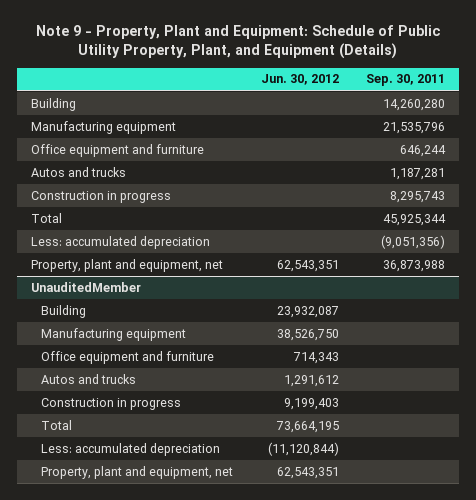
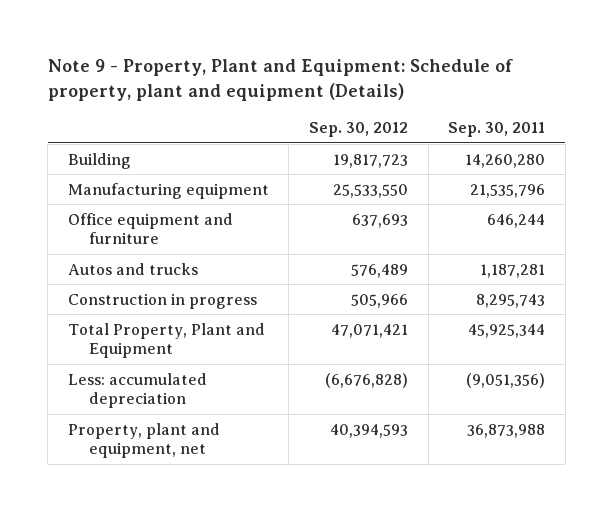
[35,25,440,60] Note 9 - Property, Plant and Equipment: Schedule of Public Utility Property, Plant, and Equipment (Details) -> [47,59,513,101] Note 9 - Property, Plant and Equipment: Schedule of property, plant and equipment (Details)
[260,74,339,86] Jun. 30, 2012 -> none
none -> [308,122,408,138] Sep. 30, 2012
[30,212,62,223] Total -> [67,322,265,359] Total Property, Plant and Equipment
[30,281,141,292] UnauditedMember -> none
[41,304,87,318] Building -> none
[41,327,187,341] Manufacturing equipment -> none
[41,350,215,364] Office equipment and furniture -> none
[41,373,137,384] Autos and trucks -> none
[41,397,182,410] Construction in progress -> none
[41,419,73,430] Total -> none
[41,442,221,456] Less: accumulated depreciation -> none
[41,465,234,479] Property, plant and equipment, net -> none

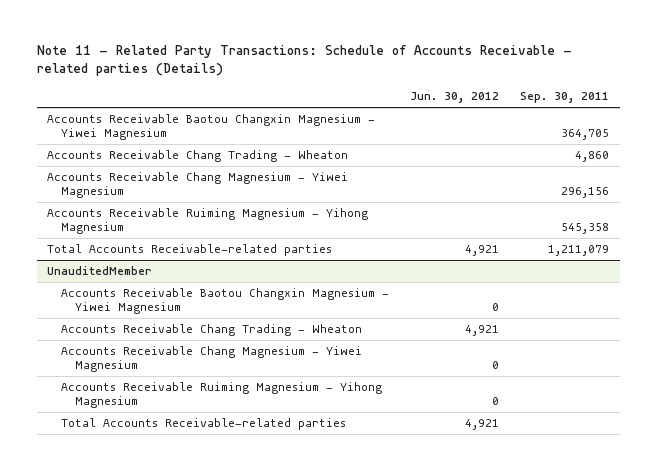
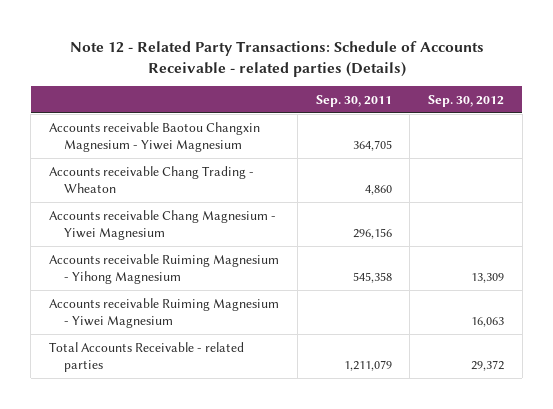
[36,44,572,77] Note 11 - Related Party Transactions: Schedule of Accounts Receivable - related parties (Details) -> [69,40,484,77] Note 12 - Related Party Transactions: Schedule of Accounts Receivable - related parties (Details)
[410,92,500,104] Jun. 30, 2012 -> none
none -> [428,94,505,107] Sep. 30, 2012
[47,266,153,276] UnauditedMember -> none
[61,288,390,314] Accounts Receivable Baotou Changxin Magnesium - Yiwei Magnesium -> none
[61,324,363,337] Accounts Receivable Chang Trading - Wheaton -> none
[61,346,363,372] Accounts Receivable Chang Magnesium - Yiwei Magnesium -> none
[61,382,383,408] Accounts Receivable Ruiming Magnesium - Yihong Magnesium -> none
[61,418,347,431] Total Accounts Receivable-related parties -> none
[47,114,376,140] Accounts Receivable Baotou Changxin Magnesium - Yiwei Magnesium -> [49,121,261,152] Accounts receivable Baotou Changxin Magnesium - Yiwei Magnesium
[47,150,349,163] Accounts Receivable Chang Trading - Wheaton -> [49,165,255,193] Accounts receivable Chang Trading - Wheaton
[47,172,349,198] Accounts Receivable Chang Magnesium - Yiwei Magnesium -> [49,209,277,240] Accounts receivable Chang Magnesium - Yiwei Magnesium
[47,208,369,234] Accounts Receivable Ruiming Magnesium - Yihong Magnesium -> [49,253,280,284] Accounts receivable Ruiming Magnesium - Yihong Magnesium
none -> [49,297,280,328] Accounts receivable Ruiming Magnesium - Yiwei Magnesium
[47,244,333,257] Total Accounts Receivable-related parties -> [49,341,245,372] Total Accounts Receivable - related parties

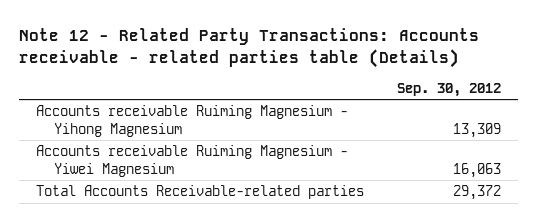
[69,40,484,77] Note 12 - Related Party Transactions: Schedule of Accounts Receivable - related parties (Details) -> [19,27,480,68] Note 12 - Related Party Transactions: Accounts receivable - related parties table (Details)
[315,94,392,107] Sep. 30, 2011 -> none
[49,121,261,152] Accounts receivable Baotou Changxin Magnesium - Yiwei Magnesium -> none
[49,165,255,193] Accounts receivable Chang Trading - Wheaton -> none
[49,209,277,240] Accounts receivable Chang Magnesium - Yiwei Magnesium -> none
[49,341,245,372] Total Accounts Receivable - related parties -> [35,185,364,200] Total Accounts Receivable-related parties

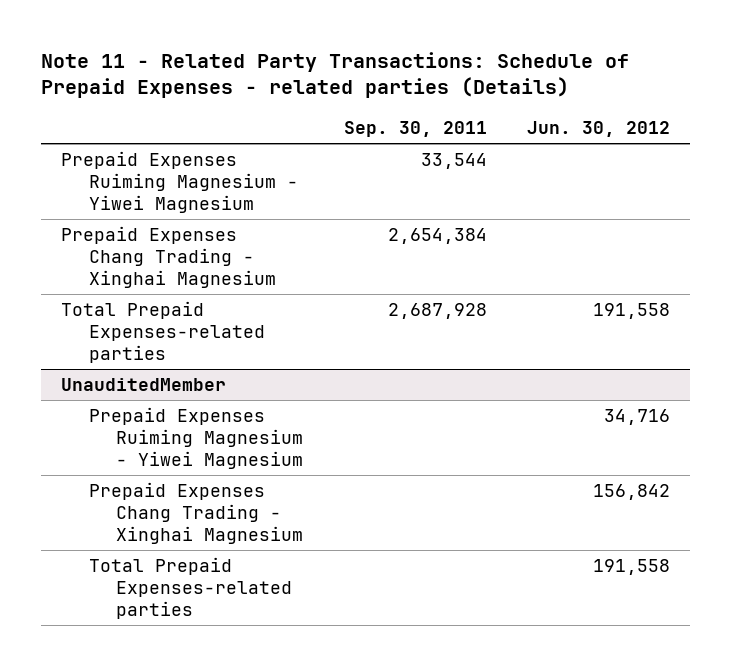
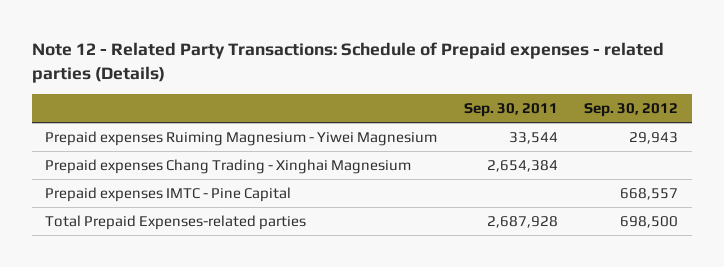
[40,51,629,99] Note 11 - Related Party Transactions: Schedule of Prepaid Expenses - related parties (Details) -> [32,42,665,83] Note 12 - Related Party Transactions: Schedule of Prepaid expenses - related parties (Details)
[527,120,671,137] Jun. 30, 2012 -> none
none -> [584,102,679,117] Sep. 30, 2012
[60,151,298,213] Prepaid Expenses Ruiming Magnesium - Yiwei Magnesium -> [45,131,438,147] Prepaid expenses Ruiming Magnesium - Yiwei Magnesium
[60,226,276,288] Prepaid Expenses Chang Trading - Xinghai Magnesium -> [45,159,412,175] Prepaid expenses Chang Trading - Xinghai Magnesium
none -> [45,187,292,203] Prepaid expenses IMTC - Pine Capital
[60,378,226,392] UnauditedMember -> none
[88,407,304,469] Prepaid Expenses Ruiming Magnesium - Yiwei Magnesium -> none
[88,482,304,544] Prepaid Expenses Chang Trading - Xinghai Magnesium -> none
[88,557,293,619] Total Prepaid Expenses-related parties -> none

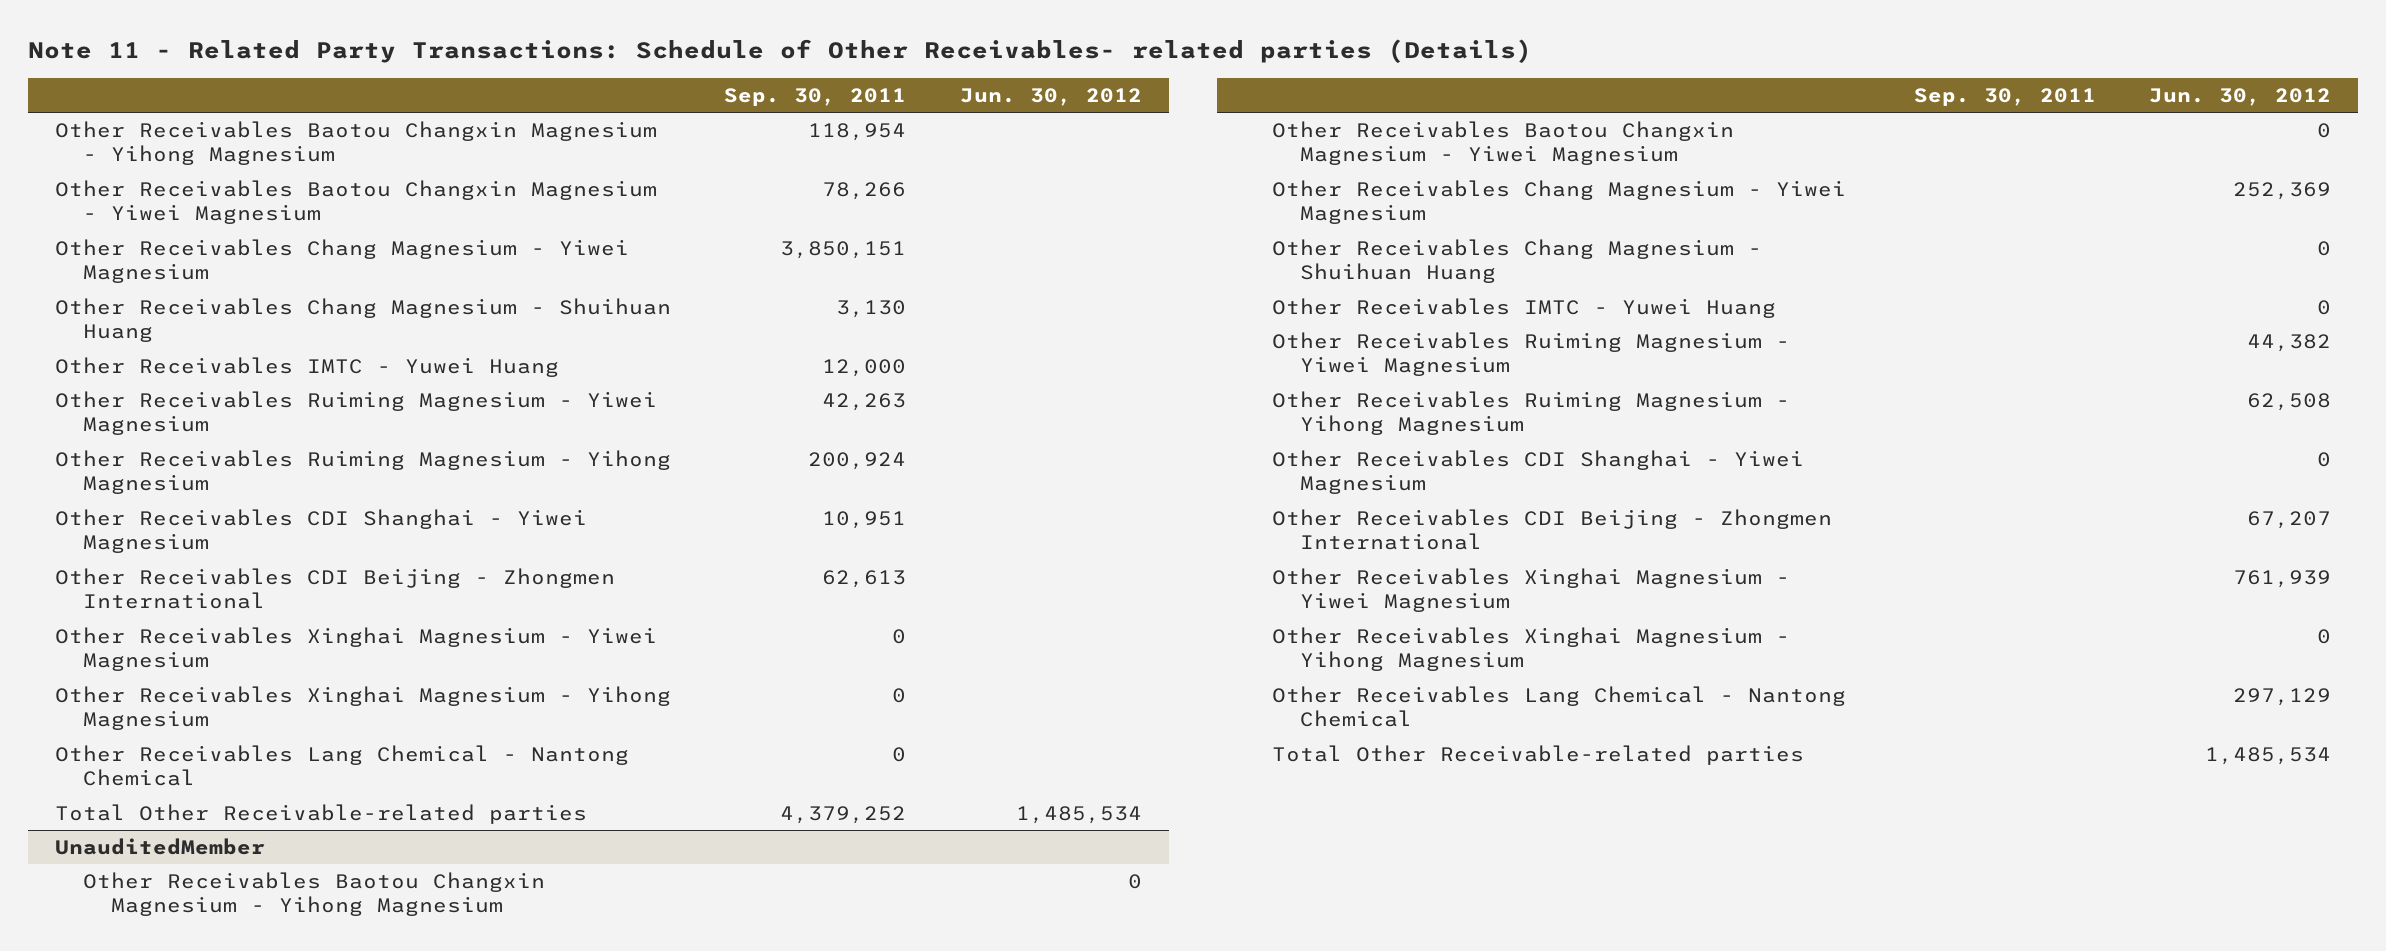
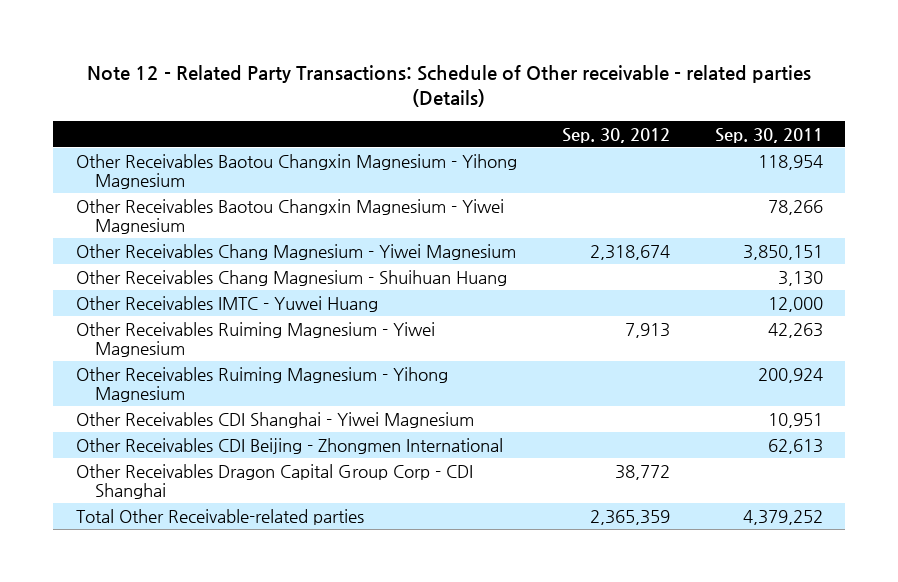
[28,39,1533,64] Note 11 - Related Party Transactions: Schedule of Other Receivables- related parties (Details) -> [87,64,812,108] Note 12 - Related Party Transactions: Schedule of Other receivable - related parties (Details)
[959,87,1142,106] Jun. 30, 2012 -> none
none -> [561,127,670,143] Sep. 30, 2012
[54,626,657,672] Other Receivables Xinghai Magnesium - Yiwei Magnesium -> none
[54,685,671,731] Other Receivables Xinghai Magnesium - Yihong Magnesium -> none
[54,744,629,787] Other Receivables Lang Chemical - Nantong Chemical -> none
none -> [75,463,473,499] Other Receivables Dragon Capital Group Corp - CDI Shanghai
[54,837,265,855] UnauditedMember -> none
[82,871,545,917] Other Receivables Baotou Changxin Magnesium - Yihong Magnesium -> none
[1272,120,1735,166] Other Receivables Baotou Changxin Magnesium - Yiwei Magnesium -> none
[1272,179,1847,225] Other Receivables Chang Magnesium - Yiwei Magnesium -> none
[1272,238,1763,284] Other Receivables Chang Magnesium - Shuihuan Huang -> none
[1272,297,1777,318] Other Receivables IMTC - Yuwei Huang -> none
[1272,331,1791,377] Other Receivables Ruiming Magnesium - Yiwei Magnesium -> none
[1272,390,1791,436] Other Receivables Ruiming Magnesium - Yihong Magnesium -> none
[1272,449,1805,495] Other Receivables CDI Shanghai - Yiwei Magnesium -> none
[1272,508,1833,551] Other Receivables CDI Beijing - Zhongmen International -> none
[1272,567,1791,613] Other Receivables Xinghai Magnesium - Yiwei Magnesium -> none
[1272,626,1791,672] Other Receivables Xinghai Magnesium - Yihong Magnesium -> none
[1272,685,1847,728] Other Receivables Lang Chemical - Nantong Chemical -> none
[1272,744,1805,765] Total Other Receivable-related parties -> none

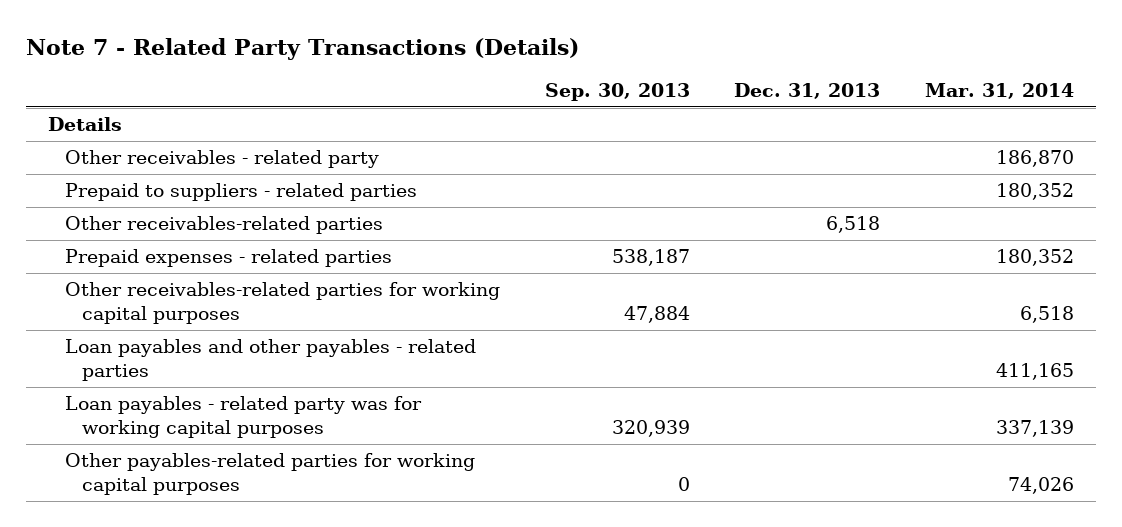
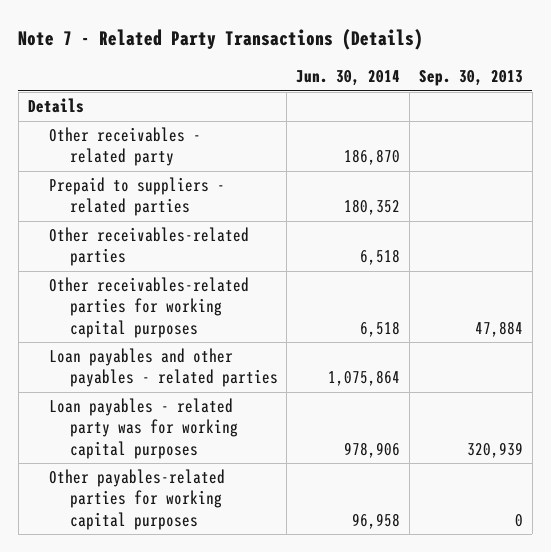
[734,83,881,100] Dec. 31, 2013 -> none
[924,83,1074,100] Mar. 31, 2014 -> none
none -> [296,70,401,87] Jun. 30, 2014
[65,249,393,268] Prepaid expenses - related parties -> none

